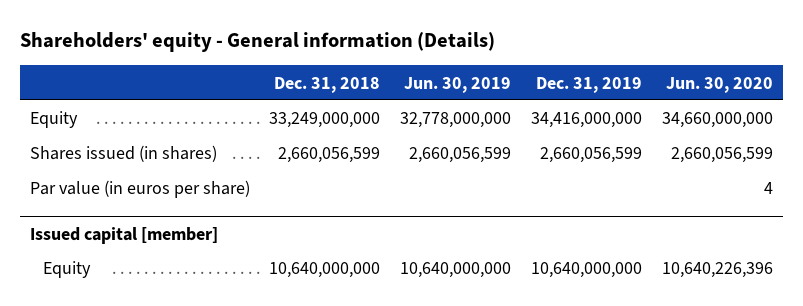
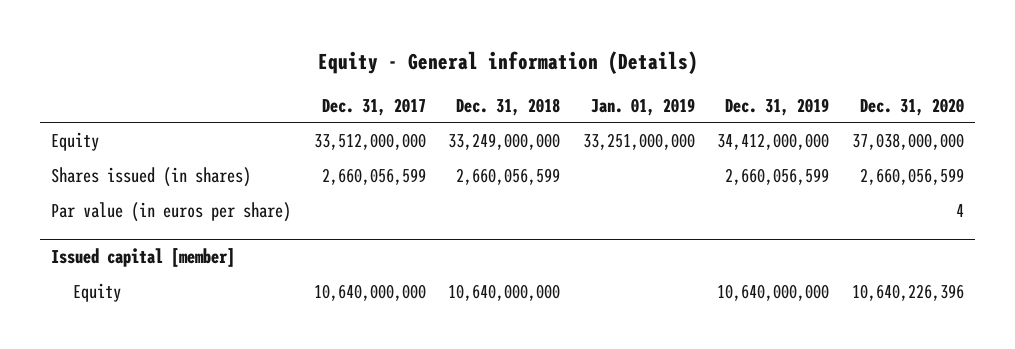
[19,32,495,53] Shareholders' equity - General information (Details) -> [317,51,698,75] Equity - General information (Details)
[404,76,512,93] Jun. 30, 2019 -> none
[666,76,774,93] Jun. 30, 2020 -> none
none -> [321,97,426,116] Dec. 31, 2017
none -> [590,97,695,116] Jan. 01, 2019
none -> [859,97,964,116] Dec. 31, 2020
[531,112,643,129] 34,416,000,000 -> [717,132,830,150] 34,412,000,000

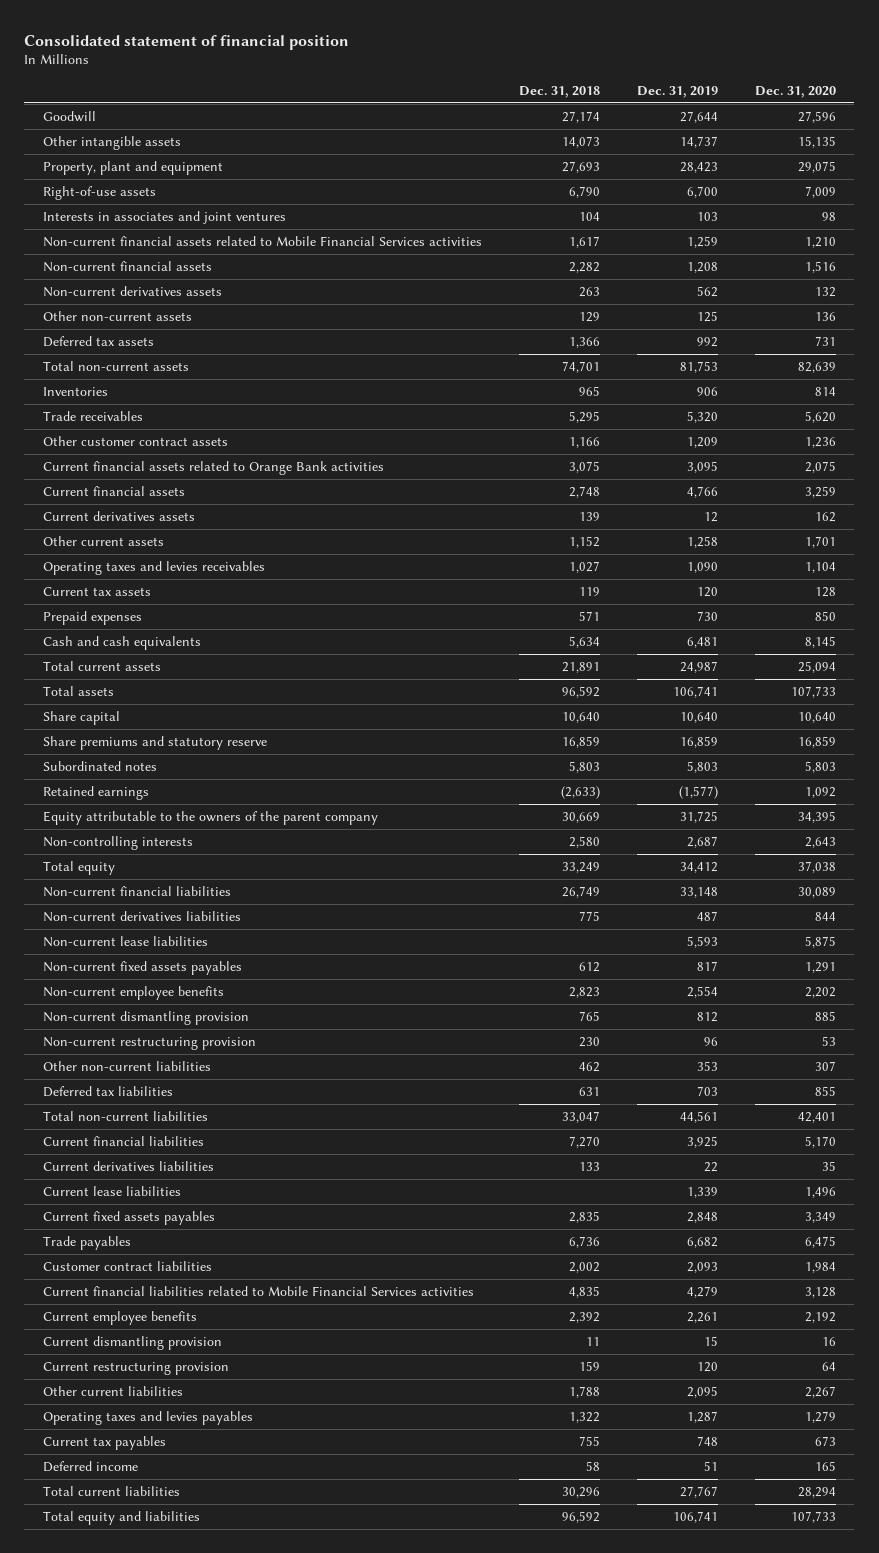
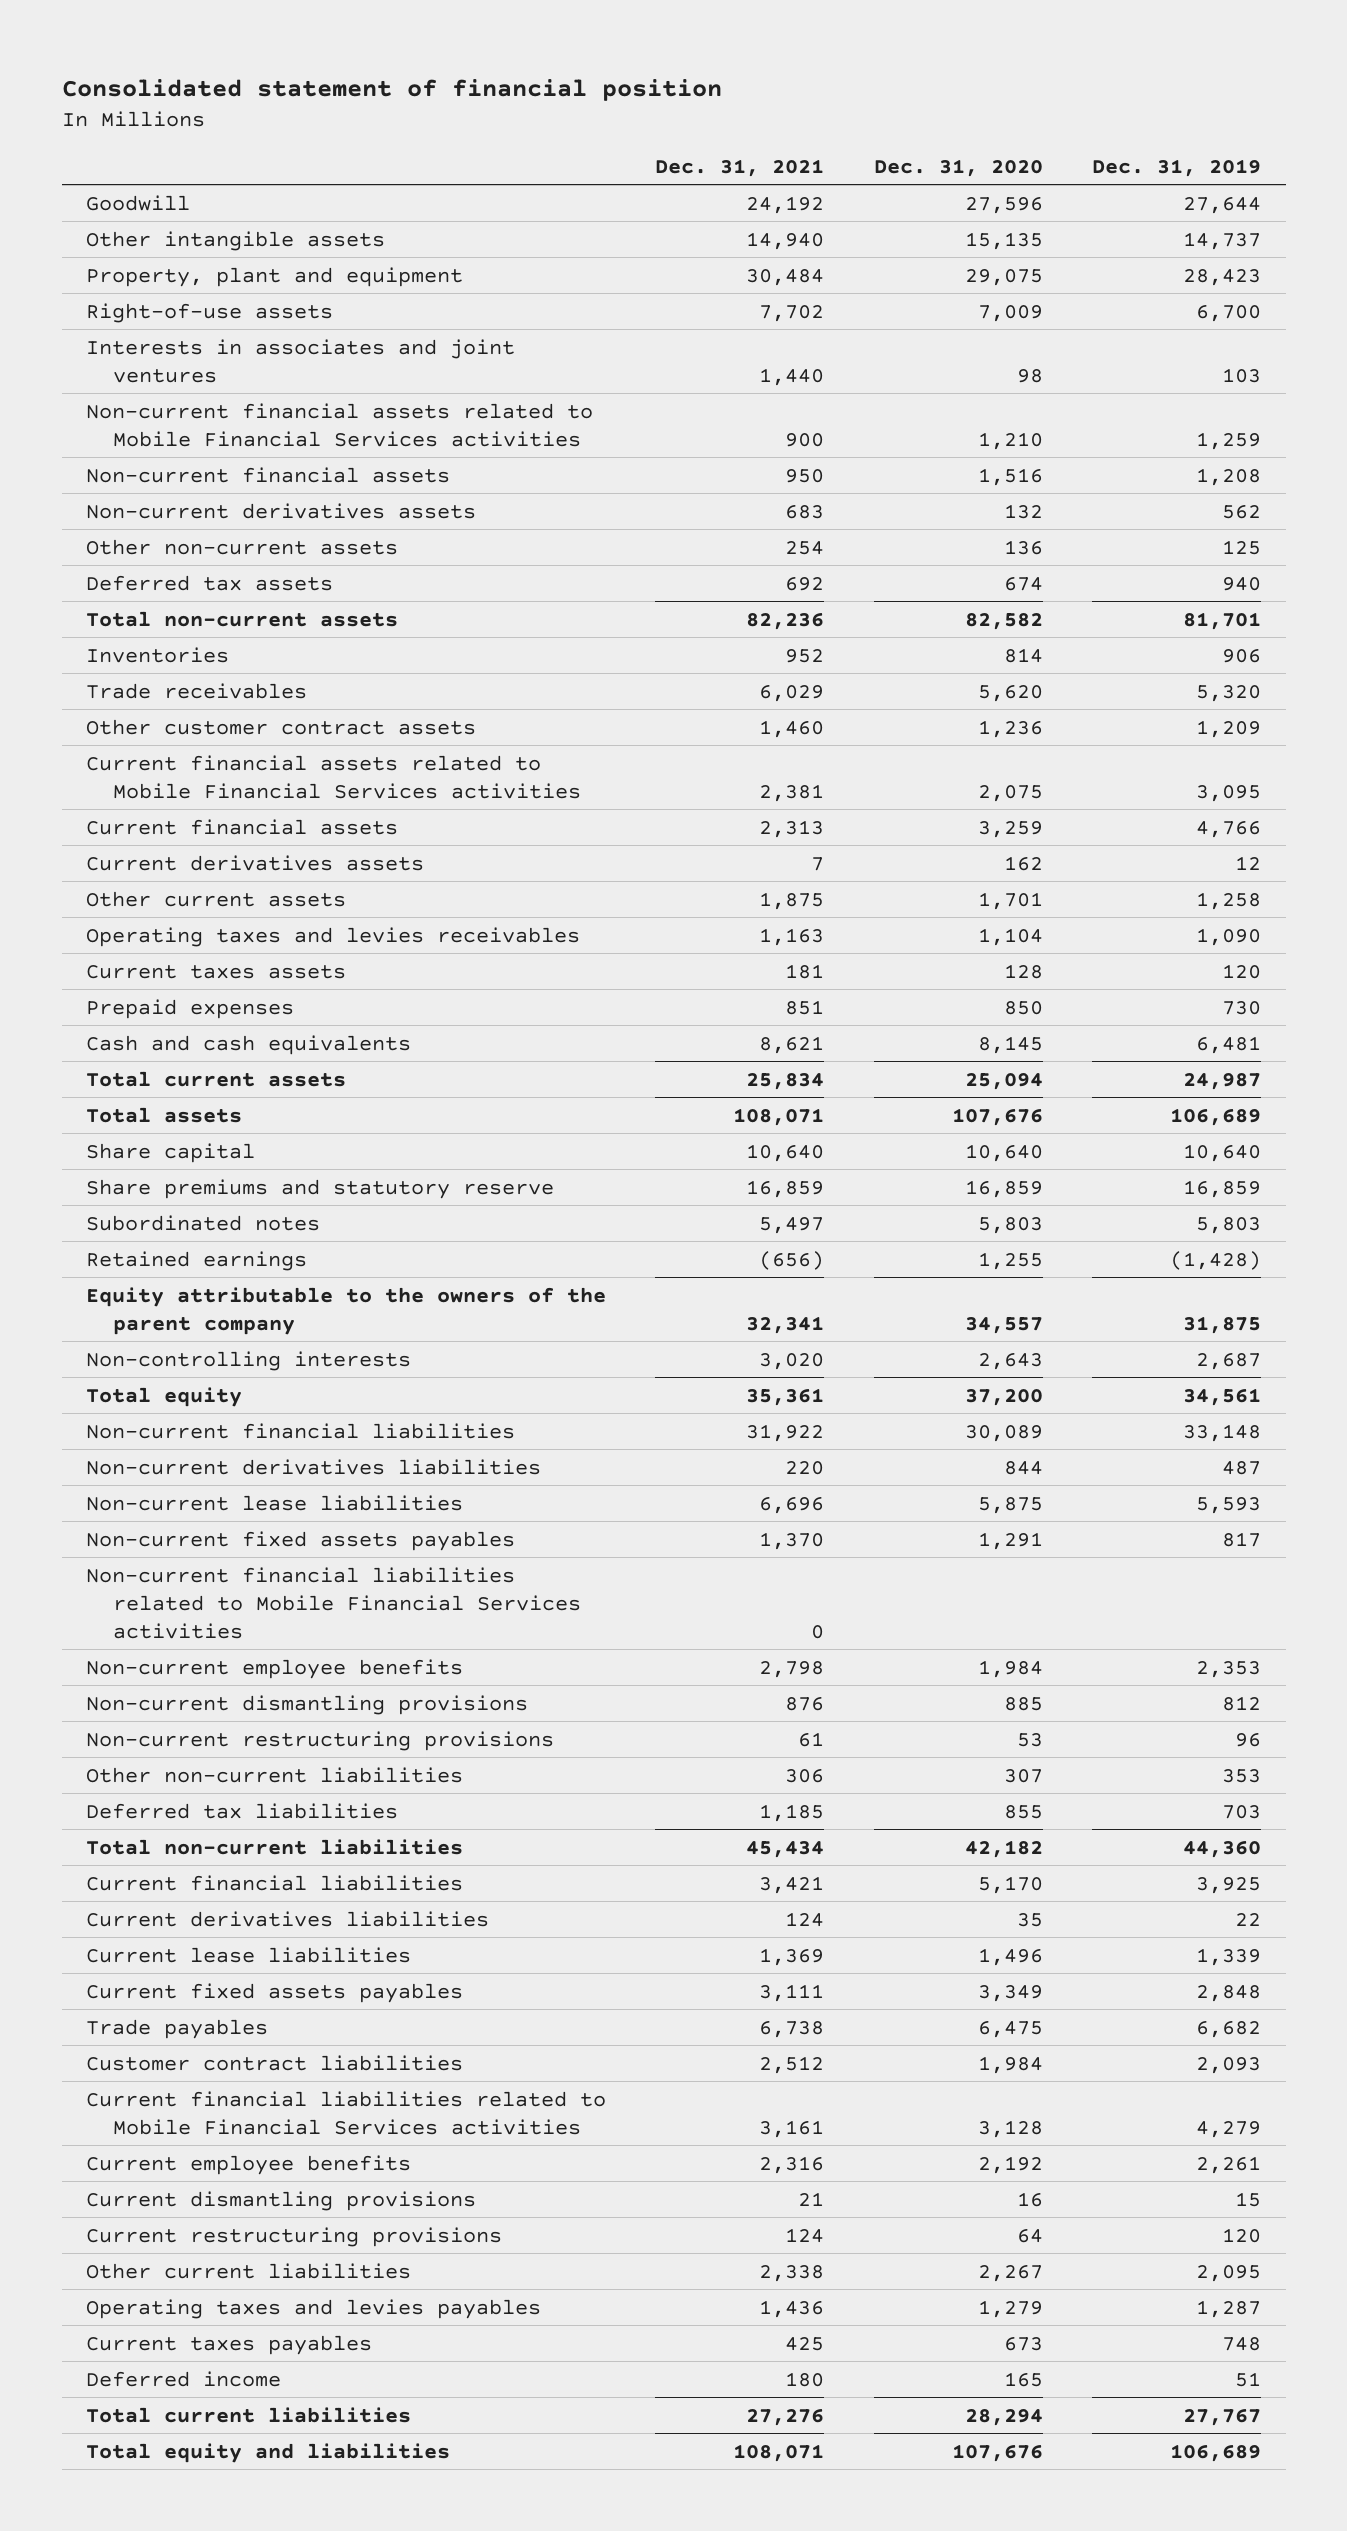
[518,85,600,98] Dec. 31, 2018 -> none
none -> [655,158,825,177] Dec. 31, 2021
[696,336,718,347] 992 -> [1222,576,1262,591] 940
[814,335,836,346] 731 -> [1003,576,1043,591] 674
[679,360,718,373] 81,753 -> [1183,611,1262,630] 81,701
[797,361,836,373] 82,639 -> [964,612,1043,630] 82,582
[42,460,384,475] Current financial assets related to Orange Bank activities -> [86,754,581,799] Current financial assets related to Mobile Financial Services activities
[42,586,151,596] Current tax assets -> [86,964,347,979] Current taxes assets
[672,685,718,698] 106,741 -> [1170,1107,1262,1126] 106,689
[790,685,836,698] 107,733 -> [951,1107,1043,1126] 107,676
[678,785,718,799] (1,577) -> [1170,1250,1262,1270] (1,428)
[804,786,836,798] 1,092 -> [977,1251,1043,1270] 1,255
[679,810,718,823] 31,725 -> [1183,1315,1262,1334] 31,875
[797,810,836,823] 34,395 -> [964,1316,1043,1334] 34,557
[679,861,718,873] 34,412 -> [1183,1387,1262,1406] 34,561
[797,860,836,873] 37,038 -> [964,1388,1043,1406] 37,200
none -> [86,1566,581,1639] Non-current financial liabilities related to Mobile Financial Services activities
[686,985,718,998] 2,554 -> [1196,1660,1262,1678] 2,353
[804,986,836,998] 2,202 -> [977,1659,1043,1678] 1,984
[42,1010,249,1025] Non-current dismantling provision -> [86,1694,529,1715] Non-current dismantling provisions
[42,1036,256,1050] Non-current restructuring provision -> [86,1730,555,1751] Non-current restructuring provisions
[679,1110,718,1123] 44,561 -> [1183,1840,1262,1858] 44,360
[797,1111,836,1123] 42,401 -> [964,1839,1043,1858] 42,182
[42,1335,222,1350] Current dismantling provision -> [86,2190,477,2211] Current dismantling provisions
[42,1361,229,1375] Current restructuring provision -> [86,2226,503,2247] Current restructuring provisions
[42,1435,166,1450] Current tax payables -> [86,2334,373,2355] Current taxes payables
[672,1510,718,1523] 106,741 -> [1170,2443,1262,2462] 106,689
[790,1510,836,1523] 107,733 -> [951,2443,1043,2462] 107,676

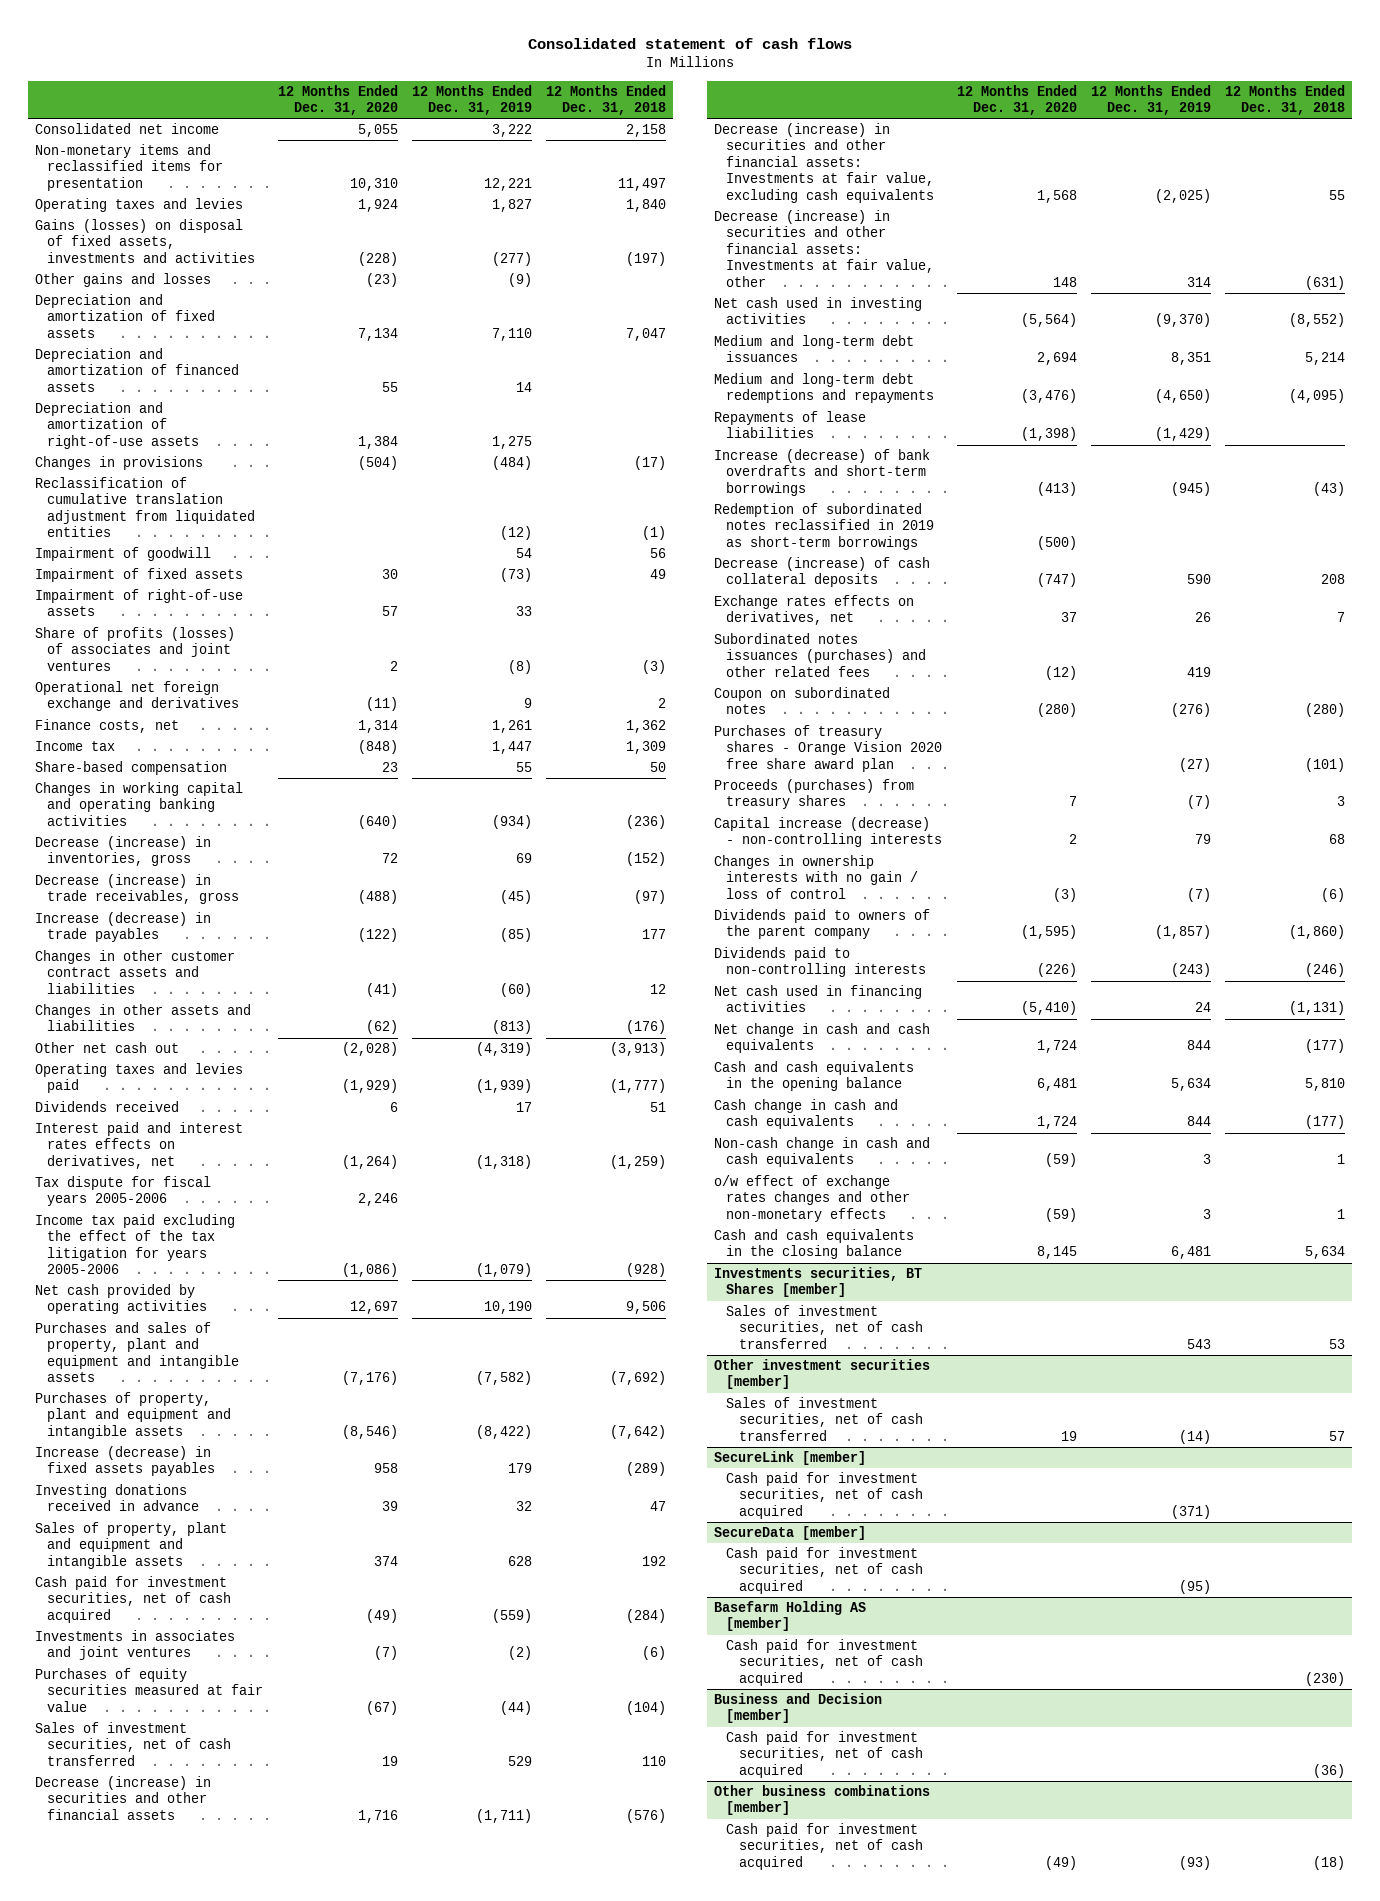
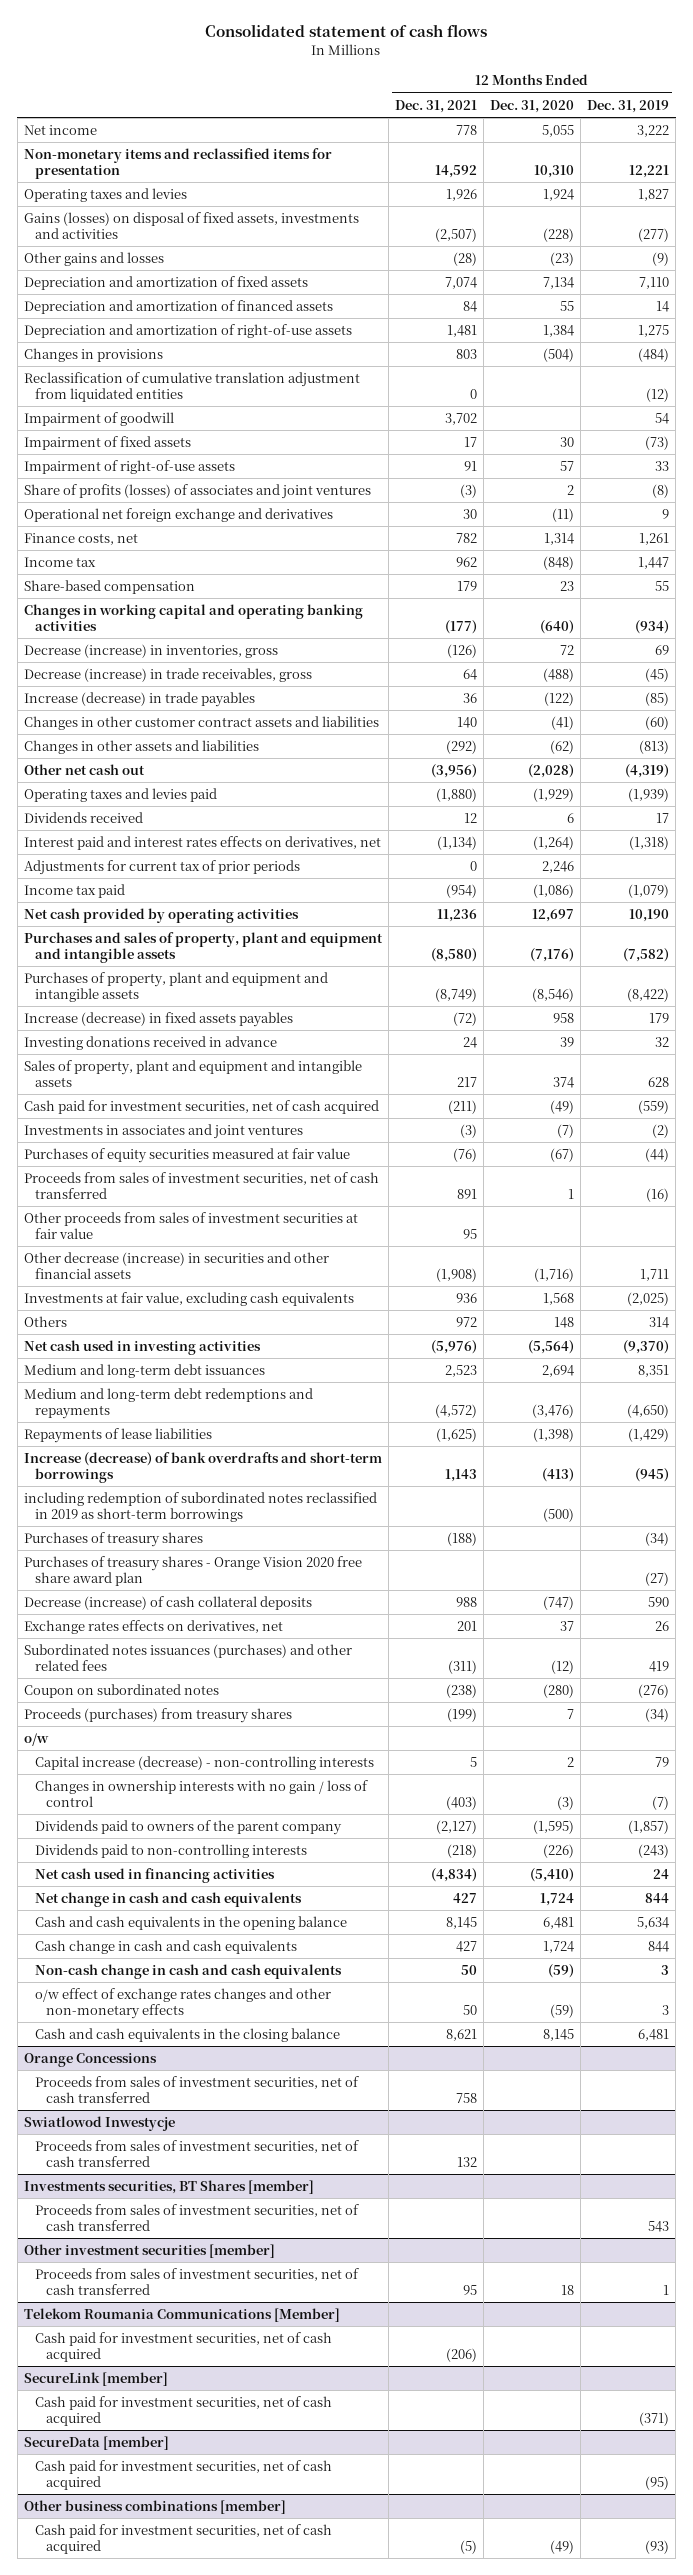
[546,84,667,116] 12 Months Ended Dec. 31, 2018 -> none
none -> [394,99,477,113] Dec. 31, 2021
[35,123,220,135] Consolidated net income -> [23,125,97,136] Net income
[35,1176,212,1207] Tax dispute for fiscal years 2005-2006 -> [23,860,300,876] Adjustments for current tax of prior periods
[35,1214,236,1275] Income tax paid excluding the effect of the tax litigation for years 2005-2006 -> [23,884,125,899] Income tax paid
[35,1722,232,1766] Sales of investment securities, net of cash transferred -> [23,1172,379,1199] Proceeds from sales of investment securities, net of cash transferred
[381,1755,398,1766] 19 -> [567,1188,574,1199] 1
[507,1755,532,1766] 529 -> [646,1187,670,1202] (16)
none -> [23,1212,358,1239] Other proceeds from sales of investment securities at fair value
[35,1776,212,1820] Decrease (increase) in securities and other financial assets -> [23,1252,329,1279] Other decrease (increase) in securities and other financial assets
[357,1809,398,1823] 1,716 -> [533,1267,574,1282] (1,716)
[475,1808,532,1823] (1,711) -> [640,1268,670,1281] 1,711
[714,123,935,203] Decrease (increase) in securities and other financial assets: Investments at fair value, excluding cash equivalents -> [23,1292,354,1307] Investments at fair value, excluding cash equivalents
[714,210,935,287] Decrease (increase) in securities and other financial assets: Investments at fair value, other -> [23,1316,67,1328] Others
[714,503,935,550] Redemption of subordinated notes reclassified in 2019 as short-term borrowings -> [23,1492,377,1522] including redemption of subordinated notes reclassified in 2019 as short-term borrowings
none -> [23,1532,203,1548] Purchases of treasury shares
[714,725,943,772] Purchases of treasury shares - Orange Vision 2020 free share award plan -> [23,1556,362,1586] Purchases of treasury shares - Orange Vision 2020 free share award plan
[1186,795,1211,810] (7) -> [645,1708,670,1723] (34)
none -> [23,1733,49,1747] o/w
none -> [23,2053,157,2068] Orange Concessions
none -> [35,2076,360,2103] Proceeds from sales of investment securities, net of cash transferred
none -> [23,2116,175,2132] Swiatlowod Inwestycje
none -> [35,2140,360,2167] Proceeds from sales of investment securities, net of cash transferred
[726,1305,923,1349] Sales of investment securities, net of cash transferred -> [35,2204,360,2231] Proceeds from sales of investment securities, net of cash transferred
[726,1397,923,1441] Sales of investment securities, net of cash transferred -> [35,2268,360,2295] Proceeds from sales of investment securities, net of cash transferred
[1060,1430,1077,1441] 19 -> [560,2284,574,2295] 18
[1178,1429,1211,1444] (14) -> [663,2284,670,2295] 1
none -> [23,2308,340,2323] Telekom Roumania Communications [Member]
none -> [35,2332,333,2362] Cash paid for investment securities, net of cash acquired
[714,1601,867,1632] Basefarm Holding AS [member] -> none
[726,1639,923,1686] Cash paid for investment securities, net of cash acquired -> none
[714,1693,883,1724] Business and Decision [member] -> none
[726,1731,923,1778] Cash paid for investment securities, net of cash acquired -> none

